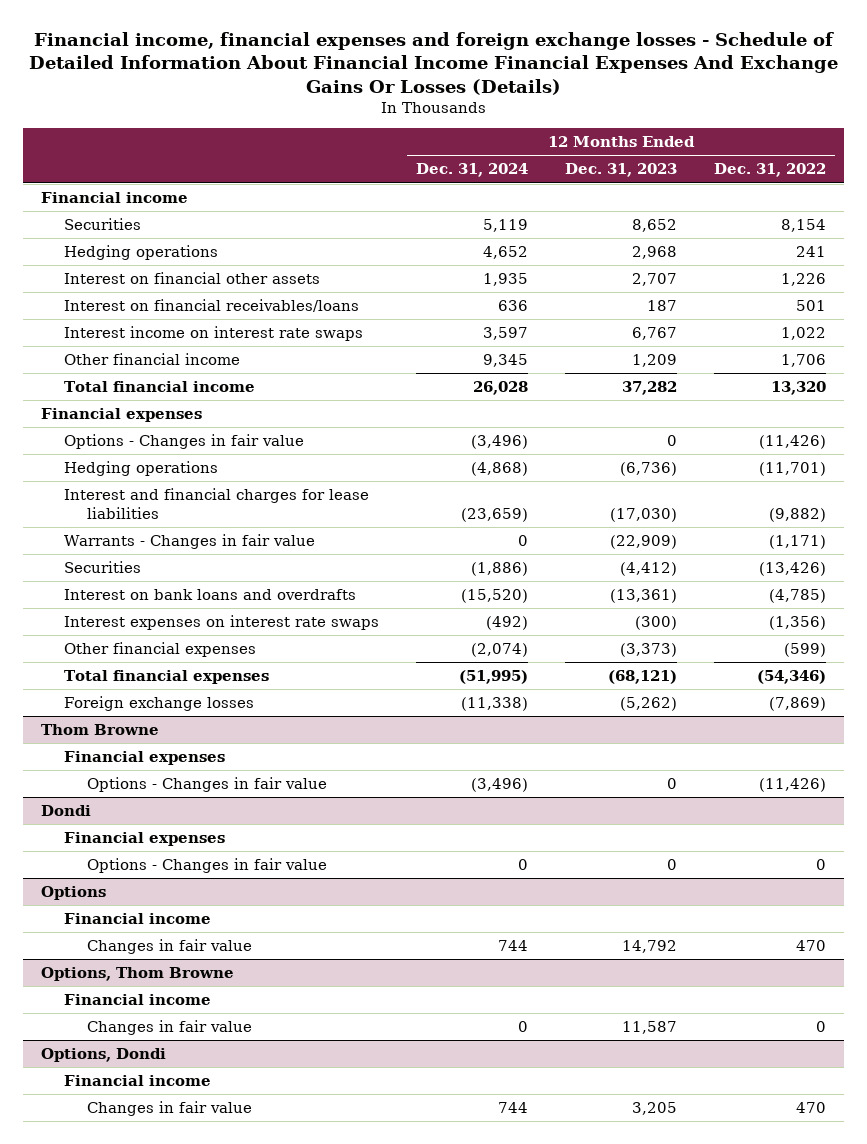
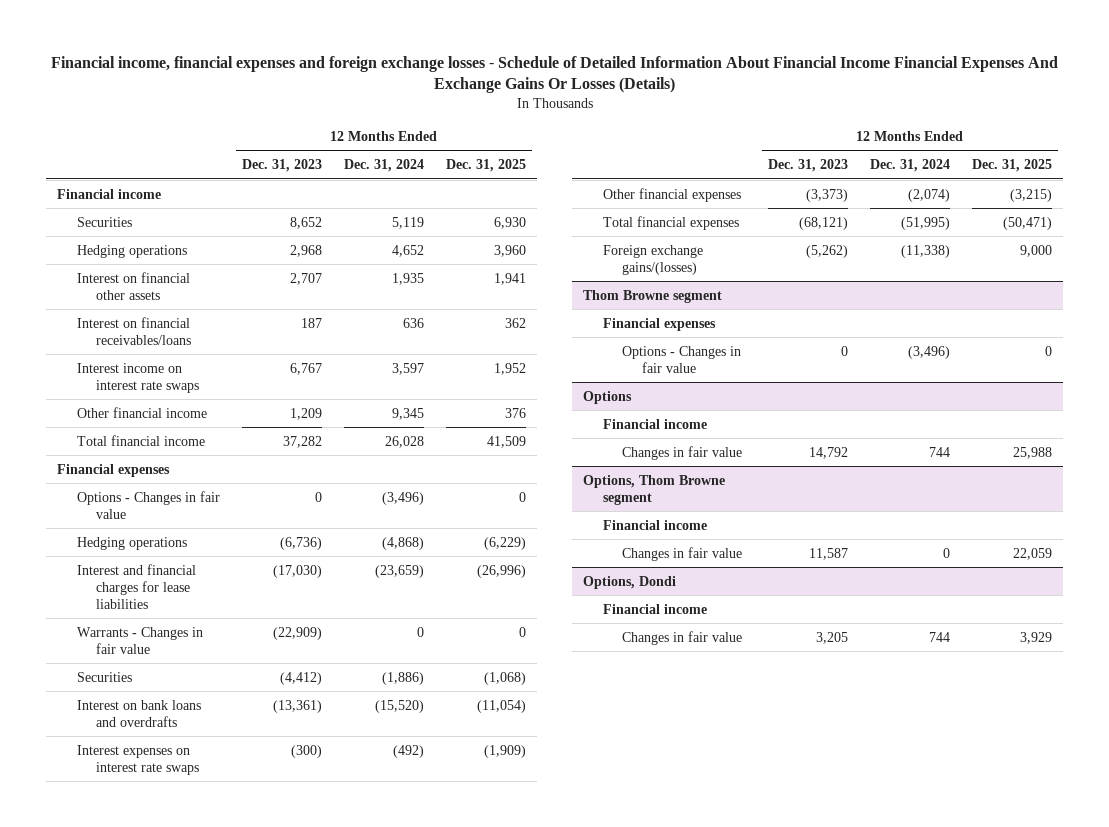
[713,163,826,178] Dec. 31, 2022 -> none
none -> [445,159,526,173] Dec. 31, 2025
[64,696,255,712] Foreign exchange losses -> [602,244,703,275] Foreign exchange gains/(losses)
[41,724,160,736] Thom Browne -> [583,289,723,303] Thom Browne segment
[41,805,92,817] Dondi -> none
[64,832,226,847] Financial expenses -> none
[86,858,327,874] Options - Changes in fair value -> none
[41,967,235,982] Options, Thom Browne -> [583,474,726,505] Options, Thom Browne segment

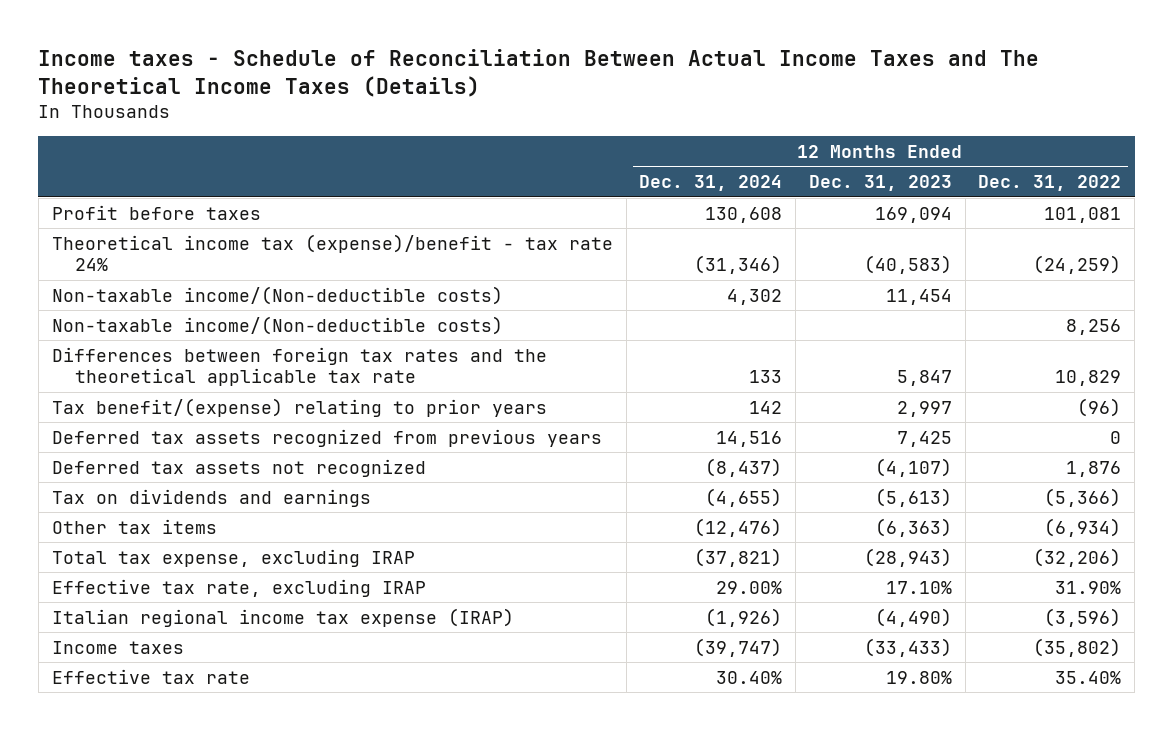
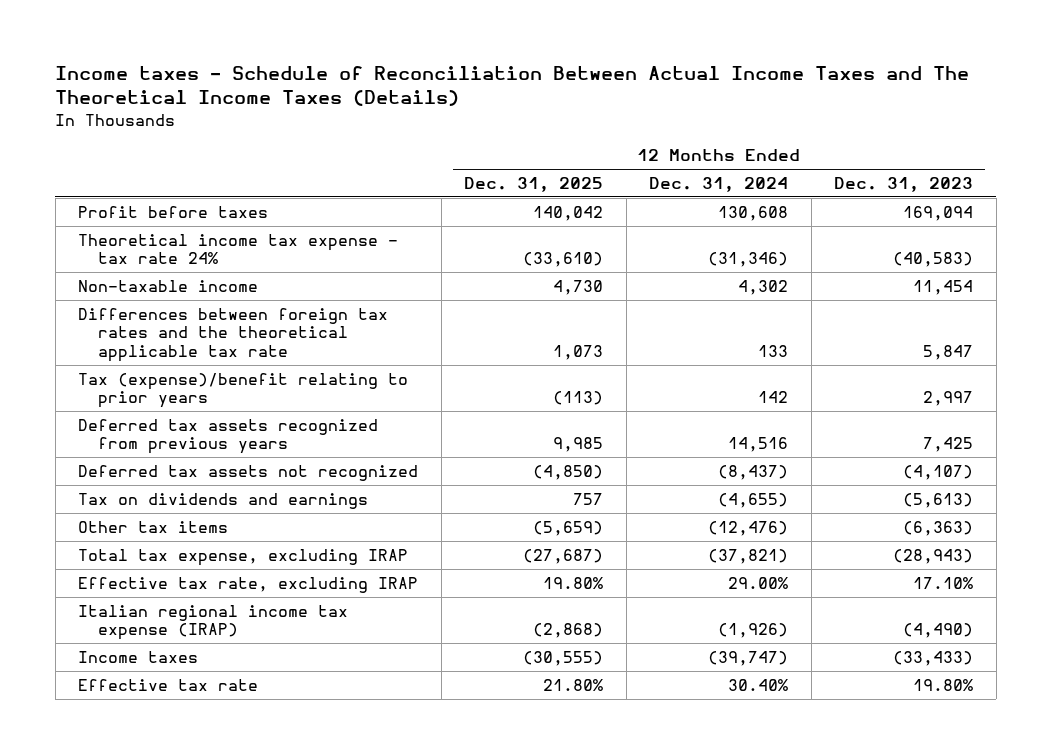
[978,174,1122,191] Dec. 31, 2022 -> none
none -> [464,176,604,192] Dec. 31, 2025
[51,315,503,335] Non-taxable income/(Non-deductible costs) -> none
[51,233,613,272] Theoretical income tax (expense)/benefit - tax rate 24% -> [78,233,399,265] Theoretical income tax expense - tax rate 24%
[51,285,503,305] Non-taxable income/(Non-deductible costs) -> [78,279,259,292] Non-taxable income
[51,397,547,417] Tax benefit/(expense) relating to prior years -> [78,372,409,409] Tax (expense)/benefit relating to prior years

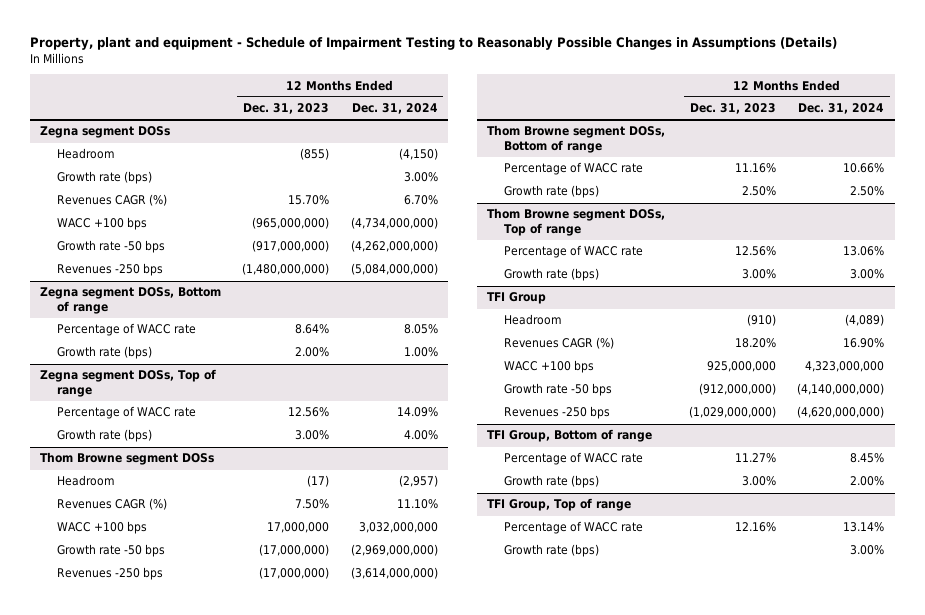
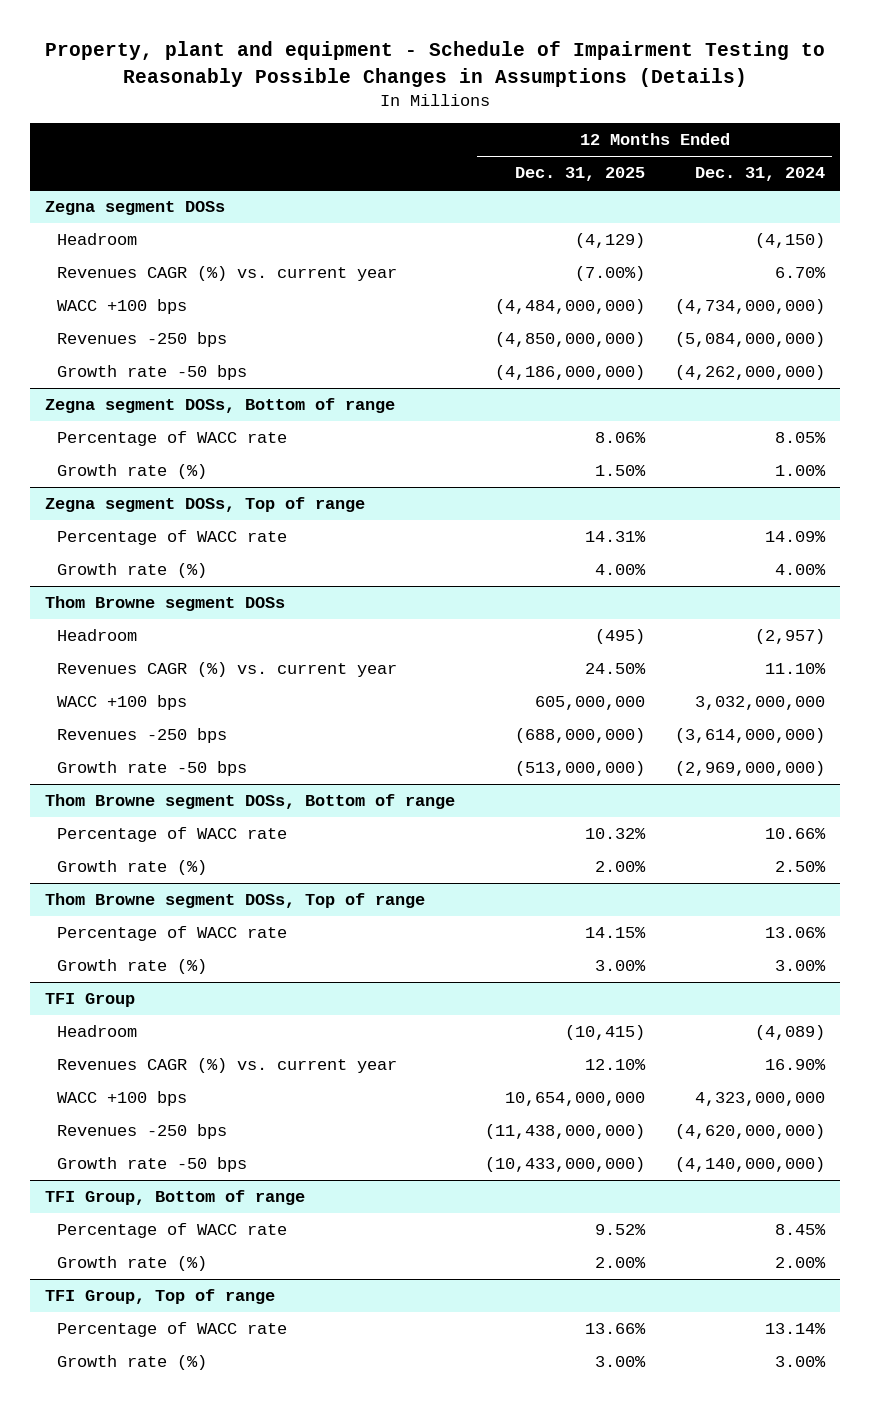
[243,103,330,115] Dec. 31, 2023 -> none
none -> [514,167,645,182] Dec. 31, 2025
[56,171,152,185] Growth rate (bps) -> none
[56,194,167,207] Revenues CAGR (%) -> [57,266,398,282] Revenues CAGR (%) vs. current year
[56,240,165,254] Growth rate -50 bps -> [57,365,248,381] Growth rate -50 bps
[56,346,152,360] Growth rate (bps) -> [57,464,208,480] Growth rate (%)
[56,429,152,443] Growth rate (bps) -> [57,563,208,579] Growth rate (%)
[56,498,167,511] Revenues CAGR (%) -> [57,662,398,678] Revenues CAGR (%) vs. current year
[56,544,165,558] Growth rate -50 bps -> [57,761,248,777] Growth rate -50 bps
[503,185,599,199] Growth rate (bps) -> [57,860,208,876] Growth rate (%)
[503,268,599,282] Growth rate (bps) -> [57,959,208,975] Growth rate (%)
[503,337,614,350] Revenues CAGR (%) -> [57,1058,398,1074] Revenues CAGR (%) vs. current year
[503,383,612,397] Growth rate -50 bps -> [57,1157,248,1173] Growth rate -50 bps
[503,475,599,489] Growth rate (bps) -> [57,1256,208,1272] Growth rate (%)
[503,544,599,558] Growth rate (bps) -> [57,1355,208,1371] Growth rate (%)

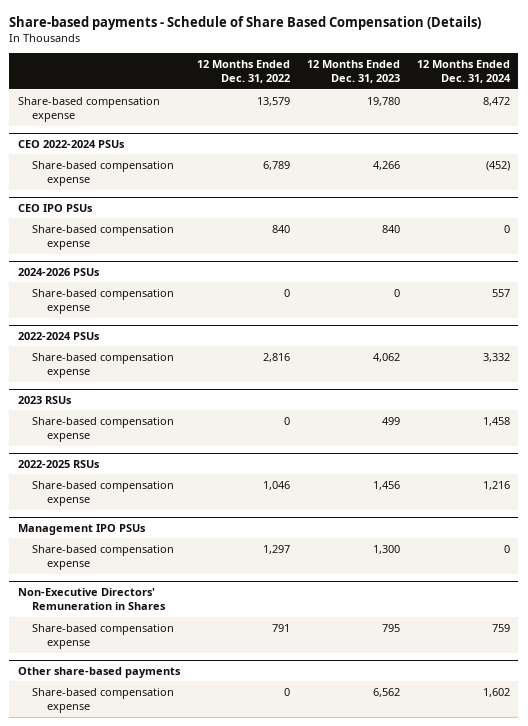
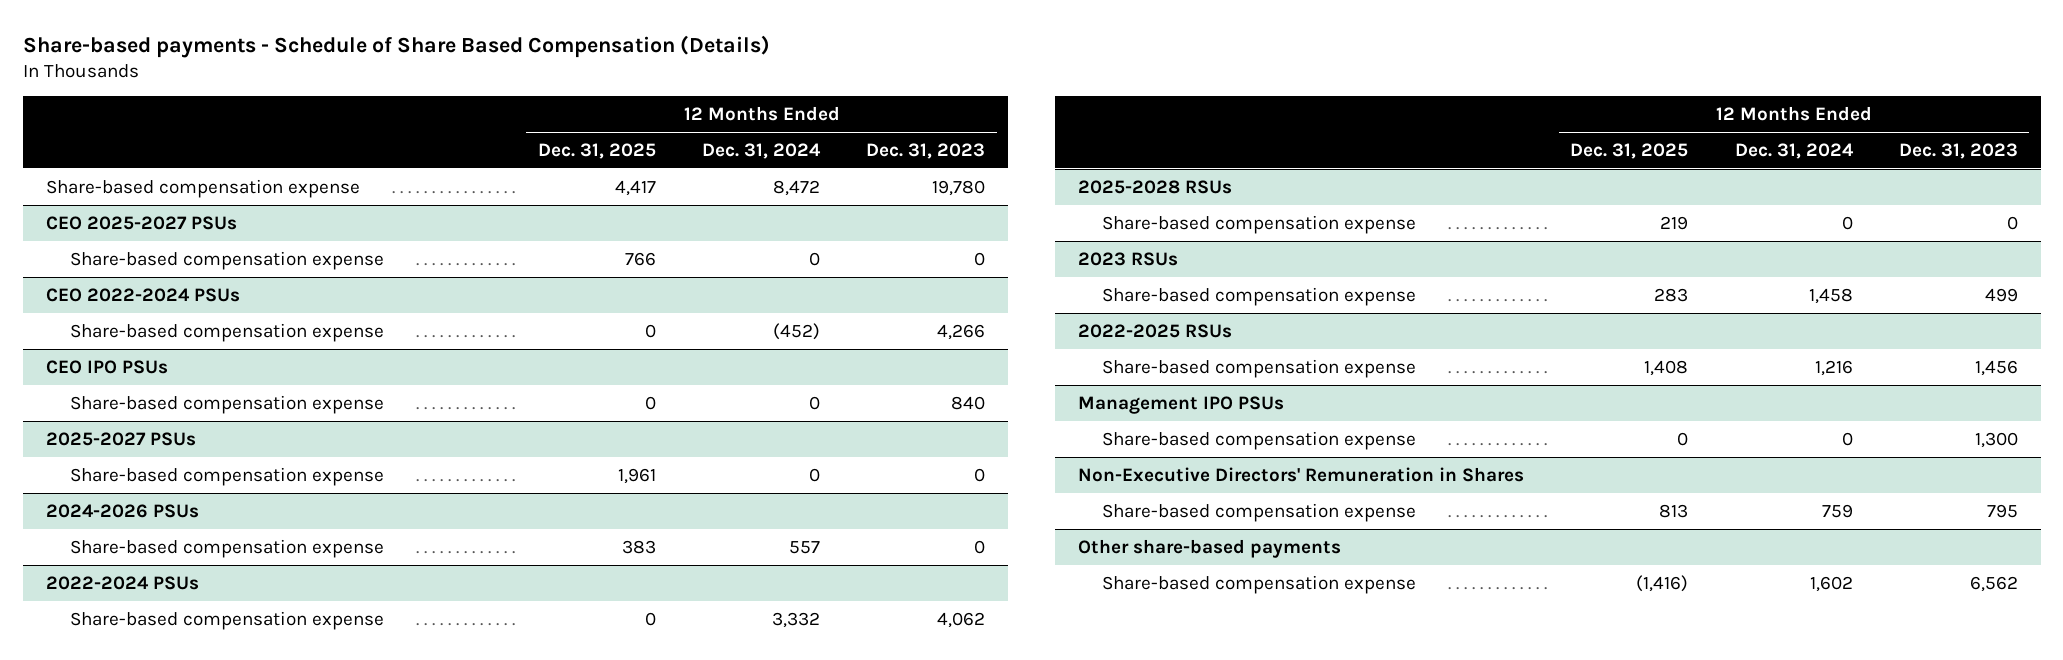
[196,59,290,84] 12 Months Ended Dec. 31, 2022 -> none
none -> [537,142,656,159] Dec. 31, 2025
none -> [45,215,237,230] CEO 2025-2027 PSUs
none -> [69,250,384,270] Share-based compensation expense
none -> [45,431,196,446] 2025-2027 PSUs
none -> [69,466,384,486] Share-based compensation expense
none -> [1078,179,1233,194] 2025-2028 RSUs
none -> [1102,214,1417,234] Share-based compensation expense

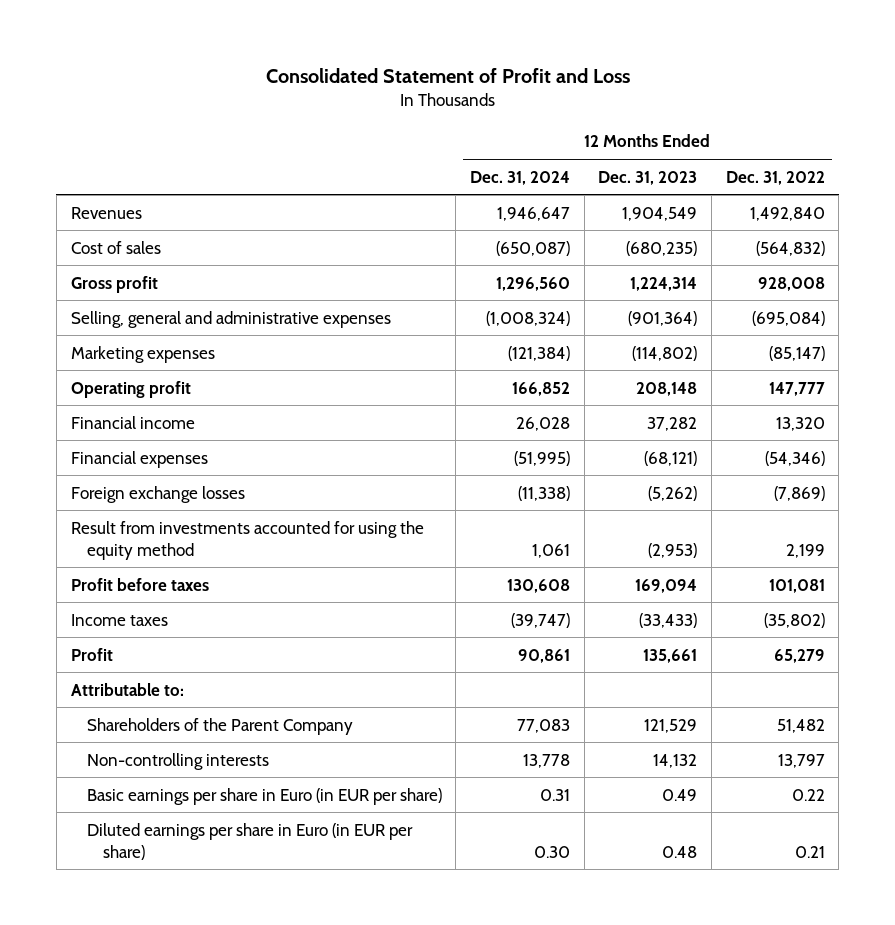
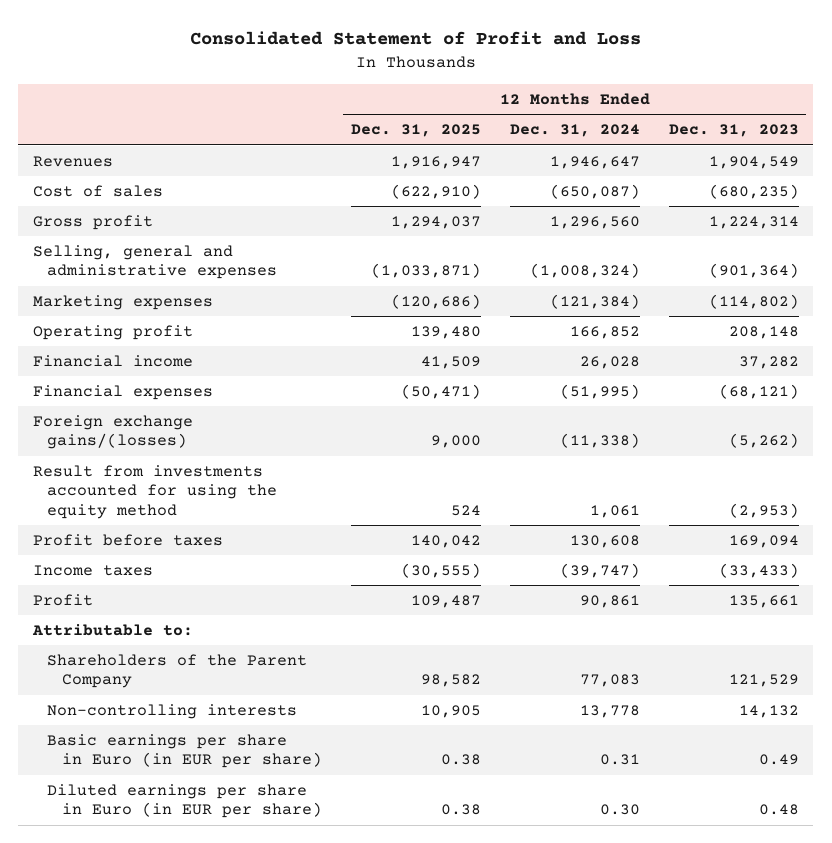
[725,170,825,185] Dec. 31, 2022 -> none
none -> [350,124,481,138] Dec. 31, 2025
[70,485,245,503] Foreign exchange losses -> [33,415,194,450] Foreign exchange gains/(losses)

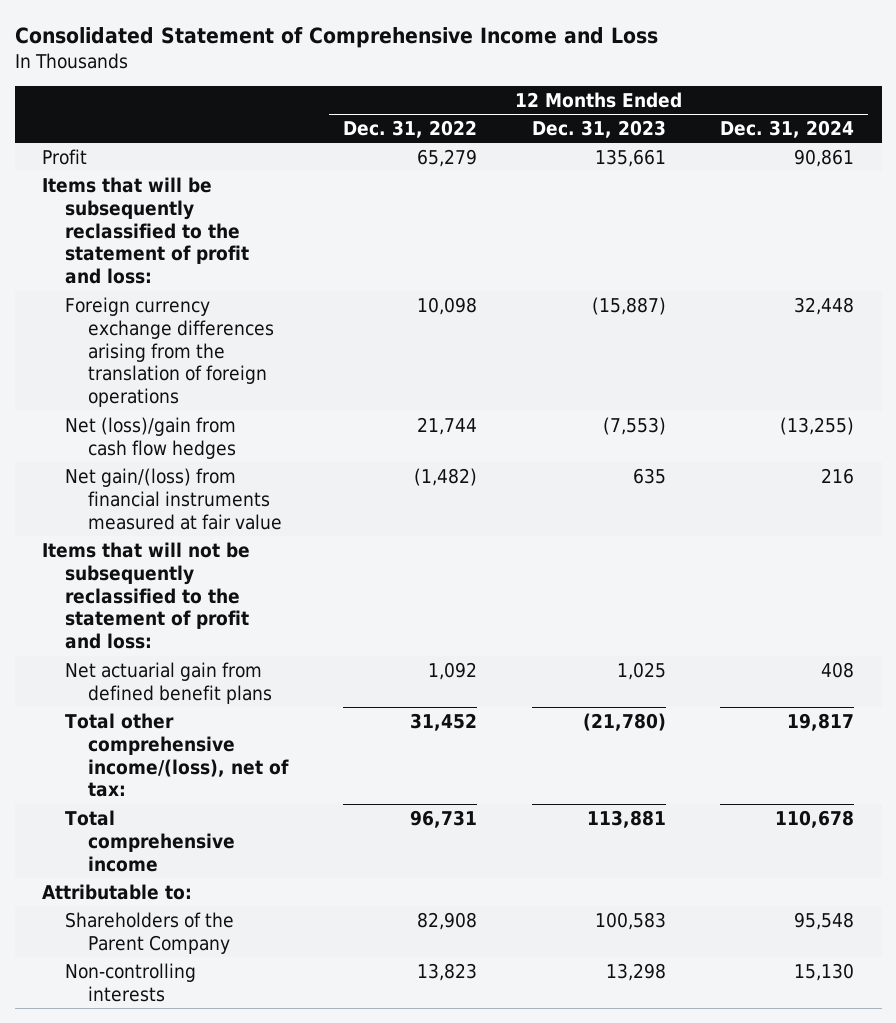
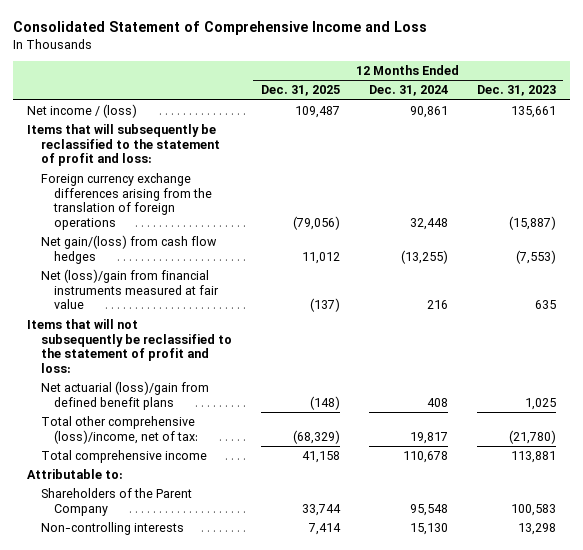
[342,119,477,138] Dec. 31, 2022 -> none
none -> [260,85,340,97] Dec. 31, 2025
[42,148,88,165] Profit -> [27,104,138,119] Net income / (loss)
[42,176,250,285] Items that will be subsequently reclassified to the statement of profit and loss: -> [27,124,220,167] Items that will subsequently be reclassified to the statement of profit and loss:
[65,416,237,459] Net (loss)/gain from cash flow hedges -> [40,235,217,264] Net gain/(loss) from cash flow hedges
[65,467,283,530] Net gain/(loss) from financial instruments measured at fair value -> [40,269,219,310] Net (loss)/gain from financial instruments measured at fair value
[42,541,251,650] Items that will not be subsequently reclassified to the statement of profit and loss: -> [27,319,232,374] Items that will not subsequently be reclassified to the statement of profit and loss:
[65,661,273,704] Net actuarial gain from defined benefit plans -> [40,381,209,410] Net actuarial (loss)/gain from defined benefit plans
[65,712,290,798] Total other comprehensive income/(loss), net of tax: -> [40,416,198,444] Total other comprehensive (loss)/income, net of tax:

